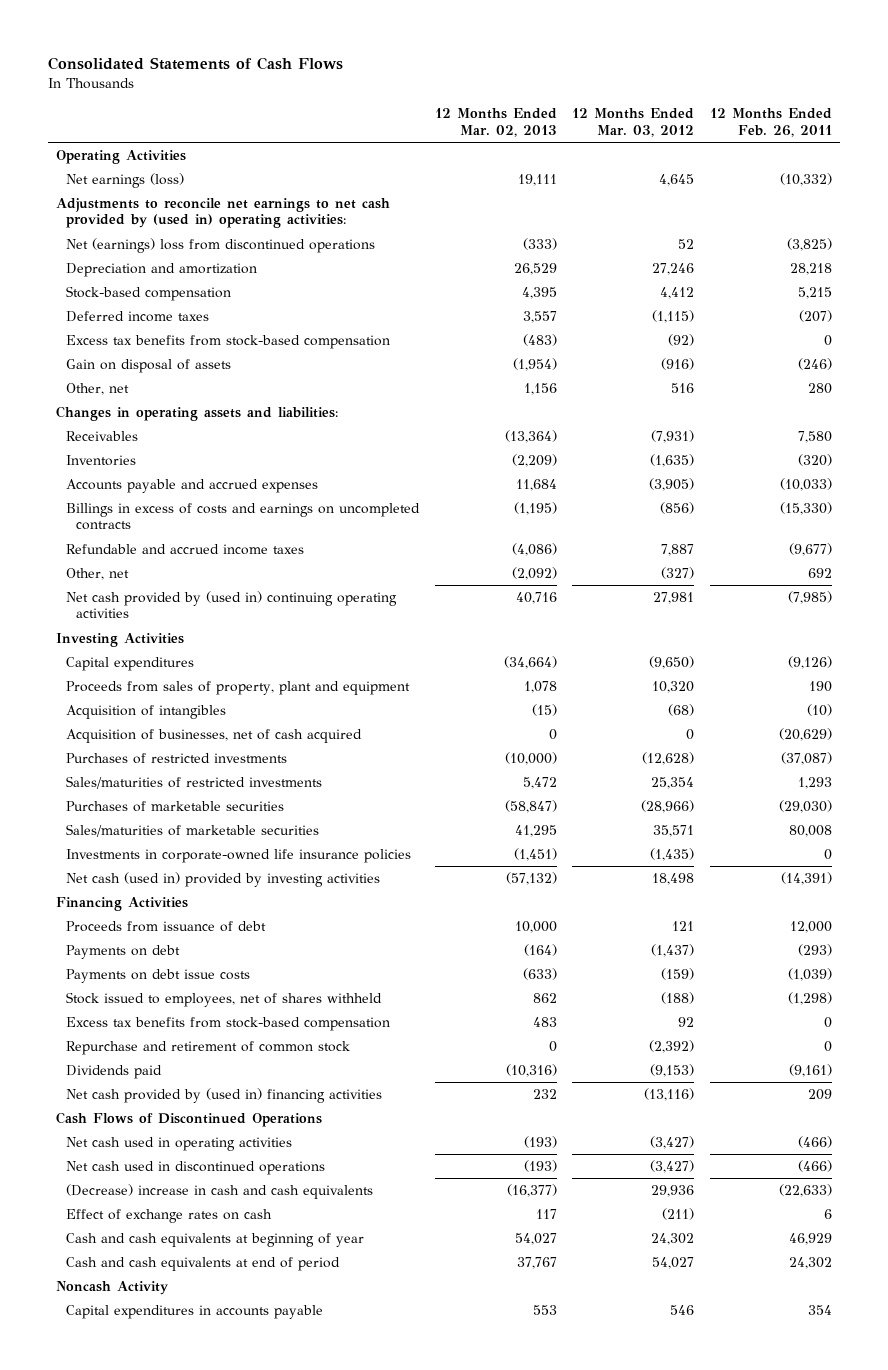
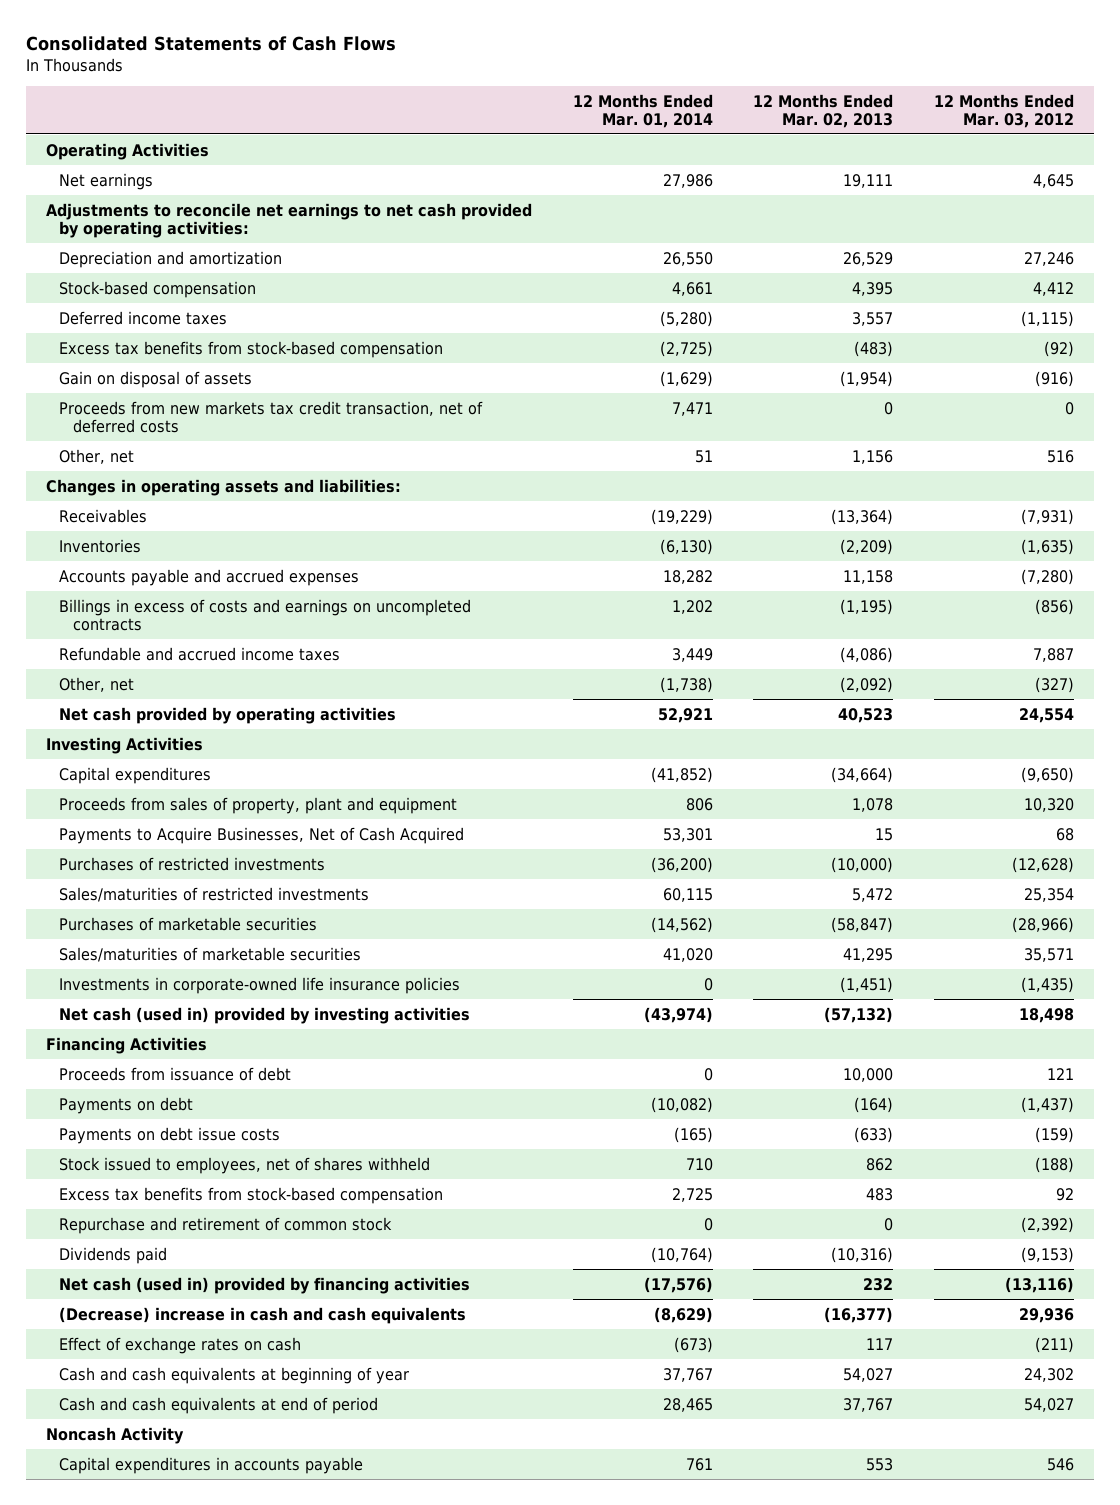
[710,108,833,138] 12 Months Ended Feb. 26, 2011 -> none
none -> [572,93,713,128] 12 Months Ended Mar. 01, 2014
[65,237,375,253] Net (earnings) loss from discontinued operations -> none
[65,172,184,188] Net earnings (loss) -> [59,172,154,190] Net earnings
[55,197,390,229] Adjustments to reconcile net earnings to net cash provided by (used in) operating activities: -> [46,202,533,238] Adjustments to reconcile net earnings to net cash provided by operating activities:
none -> [59,400,484,433] Proceeds from new markets tax credit transaction, net of deferred costs
[515,478,557,491] 11,684 -> [843,569,894,584] 11,158
[649,477,695,491] (3,905) -> [1020,568,1074,585] (7,280)
[65,590,397,619] Net cash provided by (used in) continuing operating activities -> [59,706,397,724] Net cash provided by operating activities
[515,591,557,604] 40,716 -> [838,707,894,723] 40,523
[653,591,695,604] 27,981 -> [1018,707,1074,723] 24,554
[65,704,226,719] Acquisition of intangibles -> none
[65,728,362,743] Acquisition of businesses, net of cash acquired -> [59,826,465,844] Payments to Acquire Businesses, Net of Cash Acquired
[548,728,557,740] 0 -> [875,827,894,841] 15
[686,728,695,740] 0 -> [1055,827,1074,841] 68
[55,1111,322,1127] Cash Flows of Discontinued Operations -> none
[65,1136,292,1151] Net cash used in operating activities -> none
[65,1160,325,1175] Net cash used in discontinued operations -> none
[65,1087,382,1103] Net cash provided by (used in) financing activities -> [59,1276,471,1294] Net cash (used in) provided by financing activities

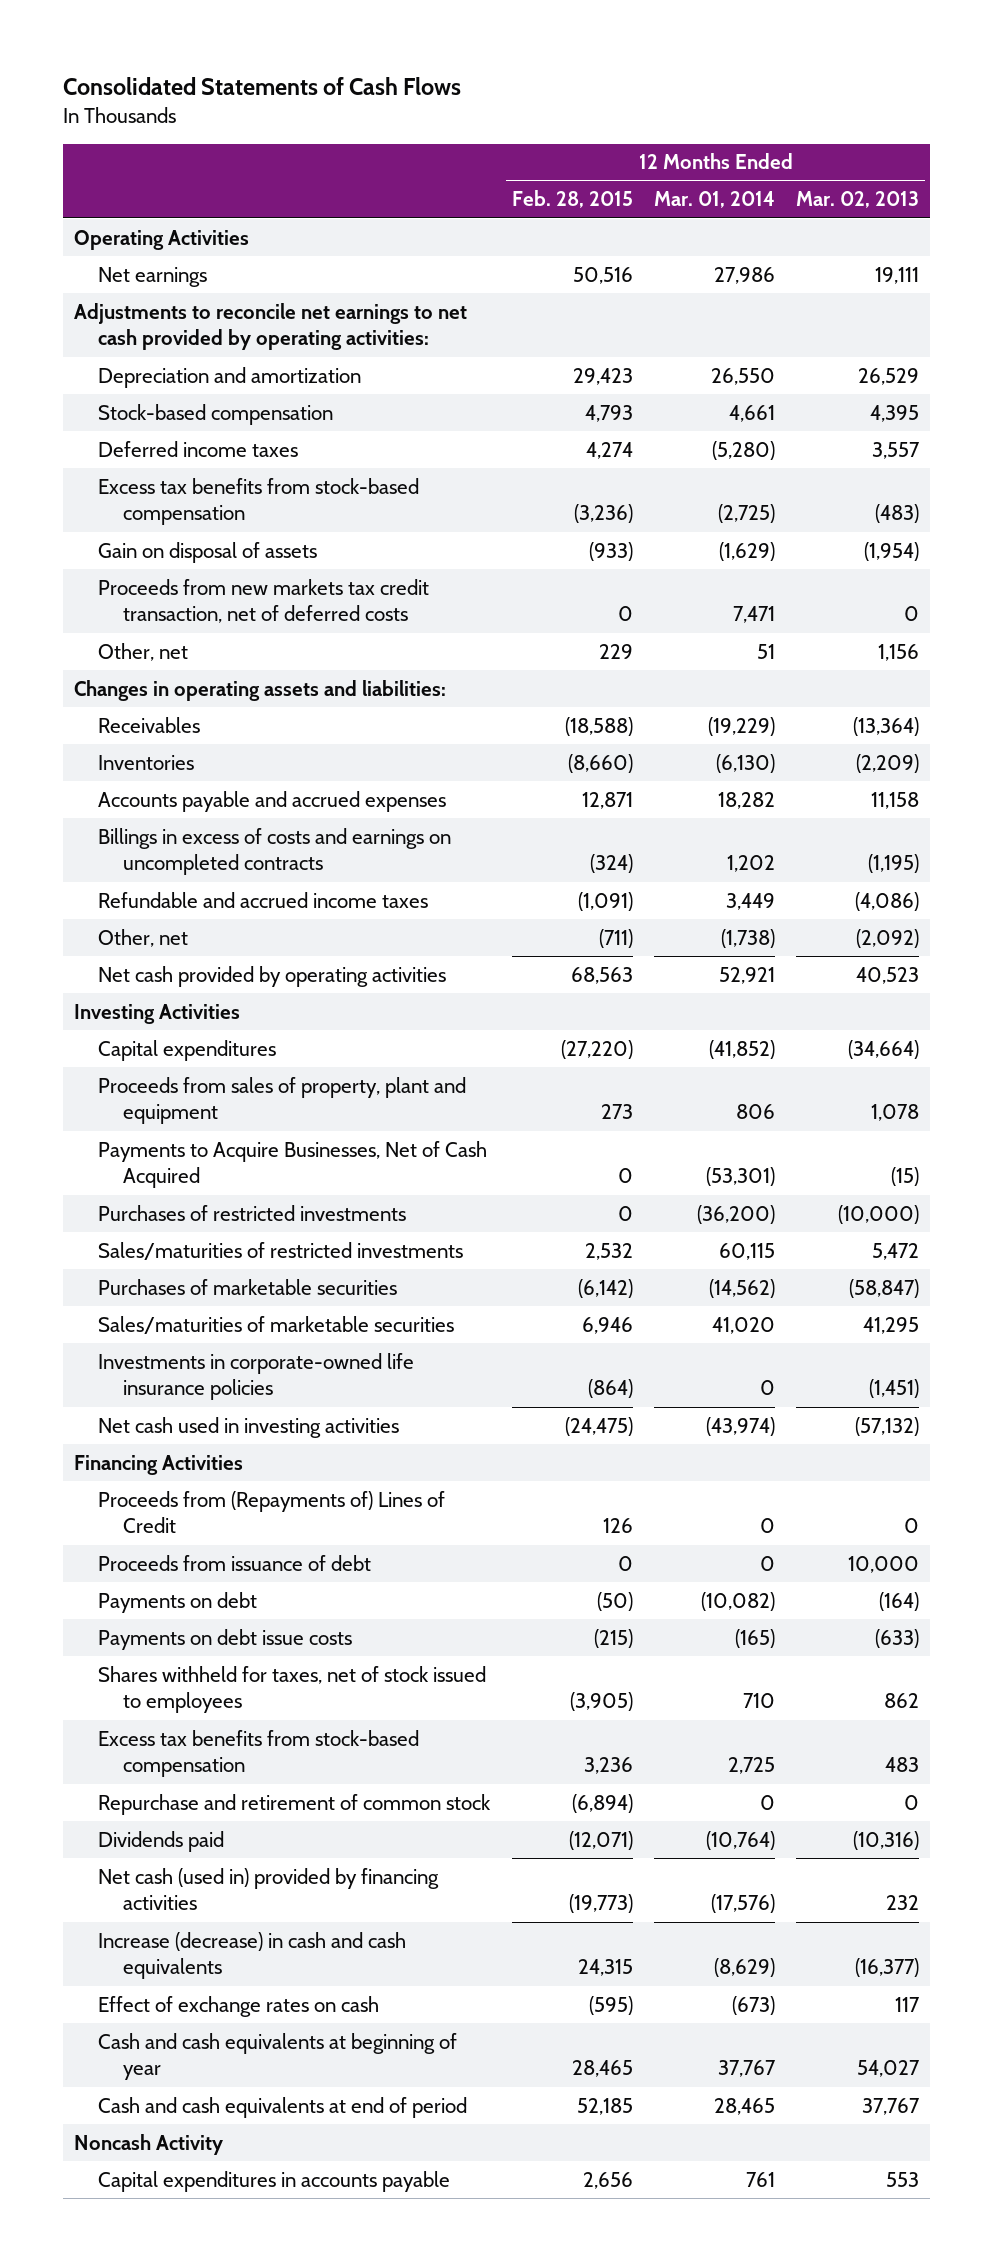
[933,93,1074,128] 12 Months Ended Mar. 03, 2012 -> none
none -> [511,190,633,209] Feb. 28, 2015
[662,827,713,842] 53,301 -> [706,1167,776,1187] (53,301)
[875,827,894,841] 15 -> [891,1167,920,1187] (15)
[59,1006,471,1024] Net cash (used in) provided by investing activities -> [98,1416,400,1438] Net cash used in investing activities
none -> [98,1490,446,1534] Proceeds from (Repayments of) Lines of Credit
[59,1156,431,1174] Stock issued to employees, net of shares withheld -> [98,1665,487,1714] Shares withheld for taxes, net of stock issued to employees
[59,1306,467,1324] (Decrease) increase in cash and cash equivalents -> [98,1931,407,1980] Increase (decrease) in cash and cash equivalents

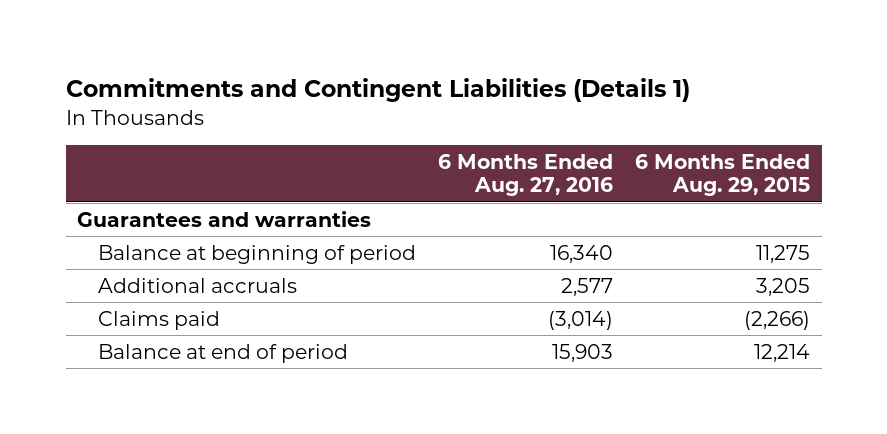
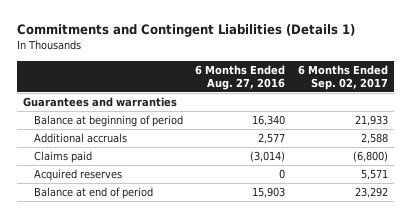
[635,153,811,197] 6 Months Ended Aug. 29, 2015 -> none
none -> [297,64,388,91] 6 Months Ended Sep. 02, 2017
none -> [34,169,123,182] Acquired reserves

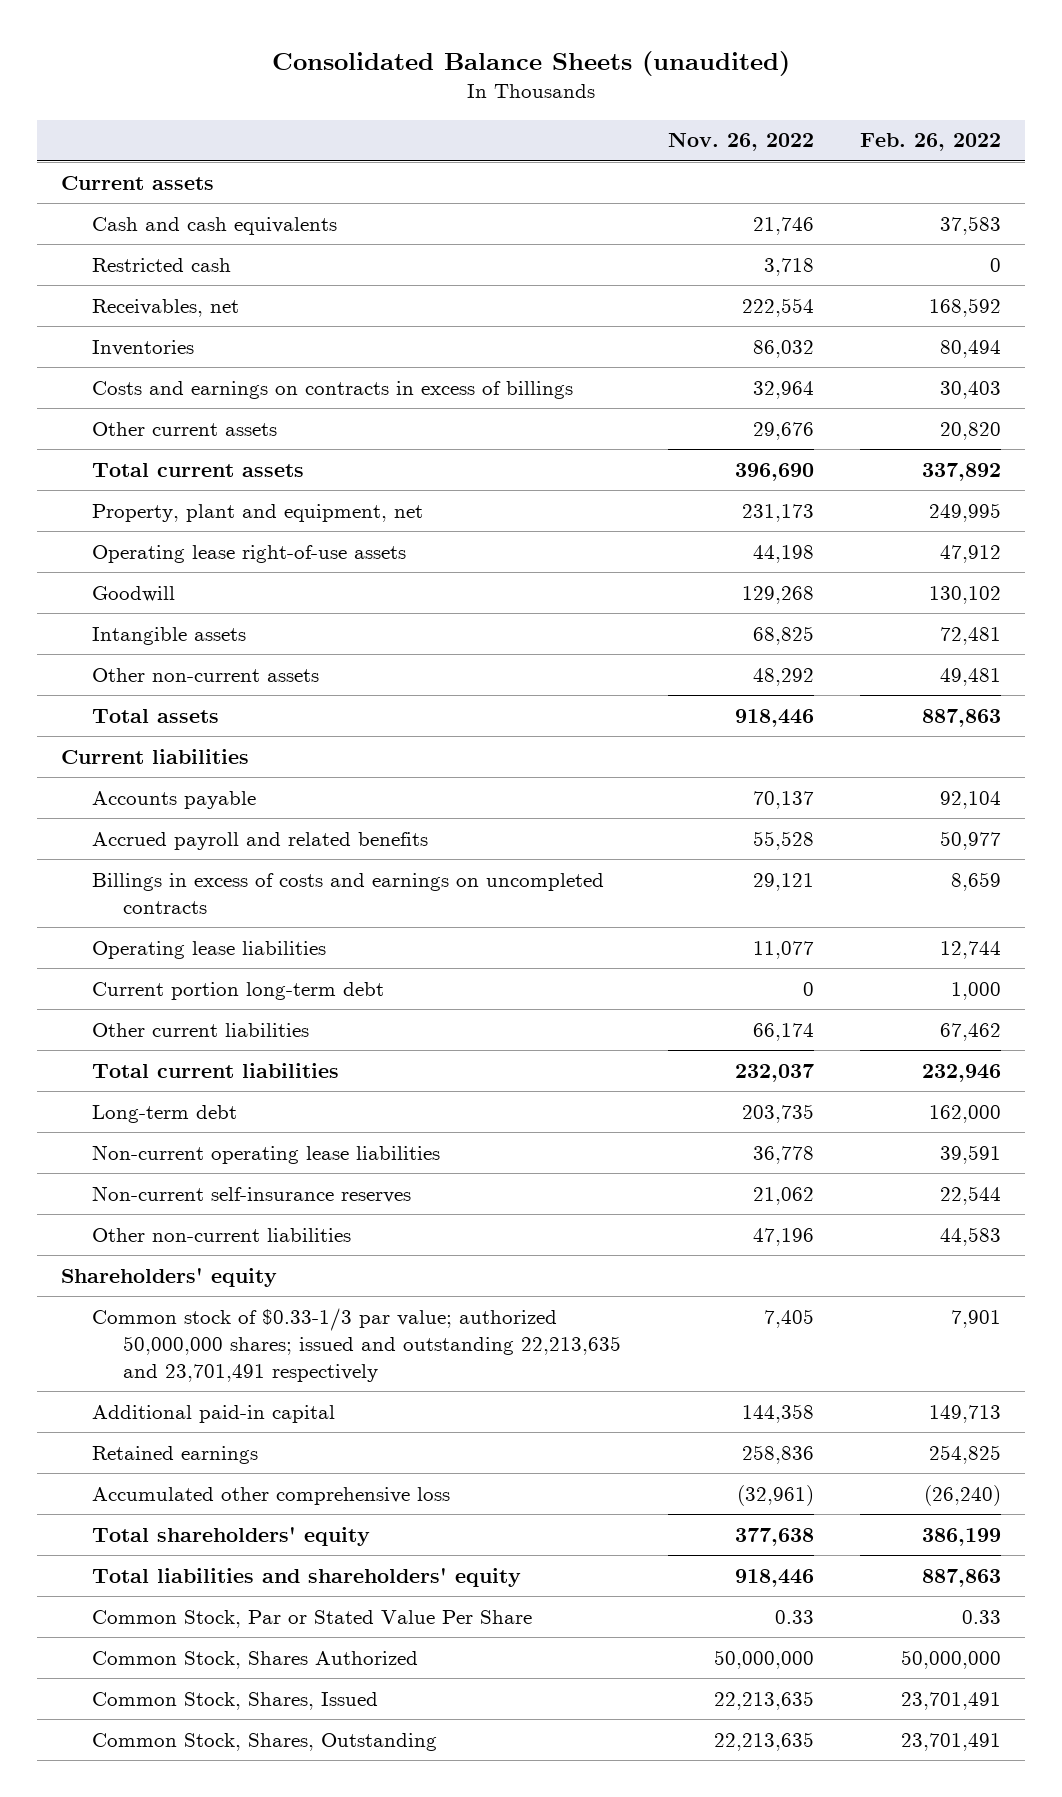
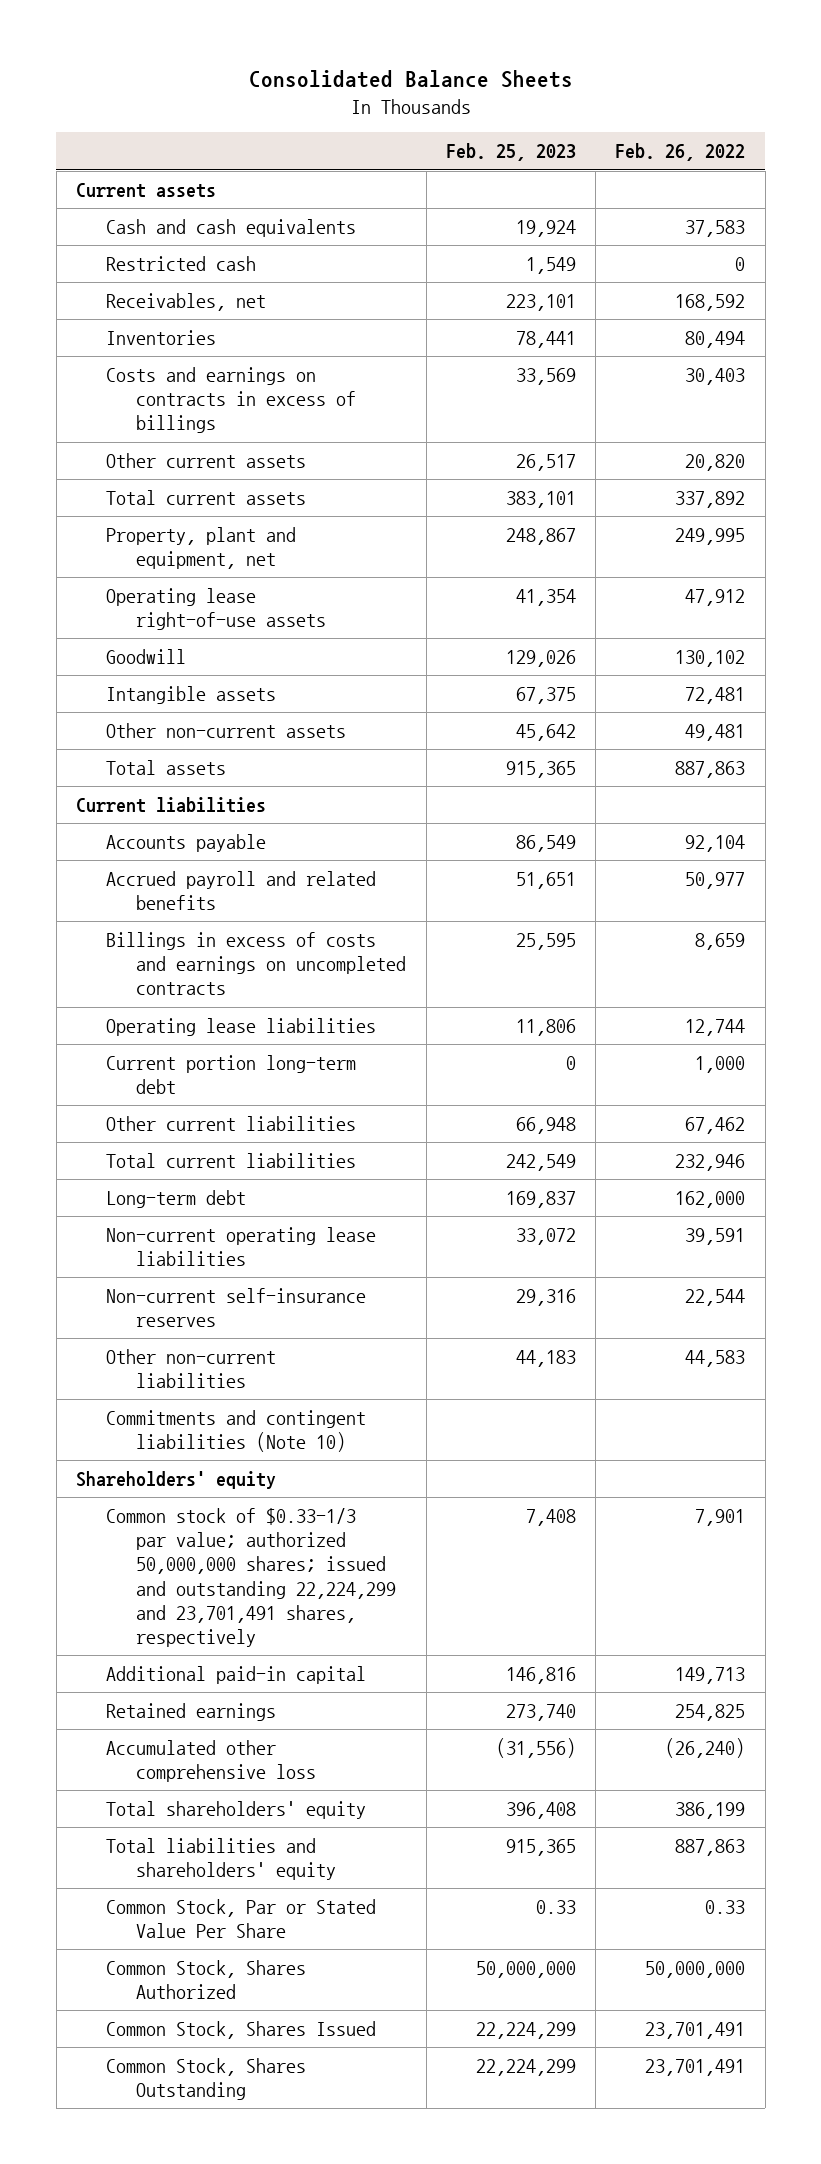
[272,50,791,76] Consolidated Balance Sheets (unaudited) -> [248,70,573,89] Consolidated Balance Sheets
[667,132,814,152] Nov. 26, 2022 -> none
none -> [445,143,576,162] Feb. 25, 2023
none -> [106,1409,367,1453] Commitments and contingent liabilities (Note 10)
[91,1307,621,1383] Common stock of $0.33-1/3 par value; authorized 50,000,000 shares; issued and outstanding 22,213,635 and 23,701,491 respectively -> [106,1507,397,1648] Common stock of $0.33-1/3 par value; authorized 50,000,000 shares; issued and outstanding 22,224,299 and 23,701,491 shares, respectively
[91,1691,378,1710] Common Stock, Shares, Issued -> [106,2020,377,2039] Common Stock, Shares Issued
[91,1732,437,1751] Common Stock, Shares, Outstanding -> [106,2057,307,2101] Common Stock, Shares Outstanding

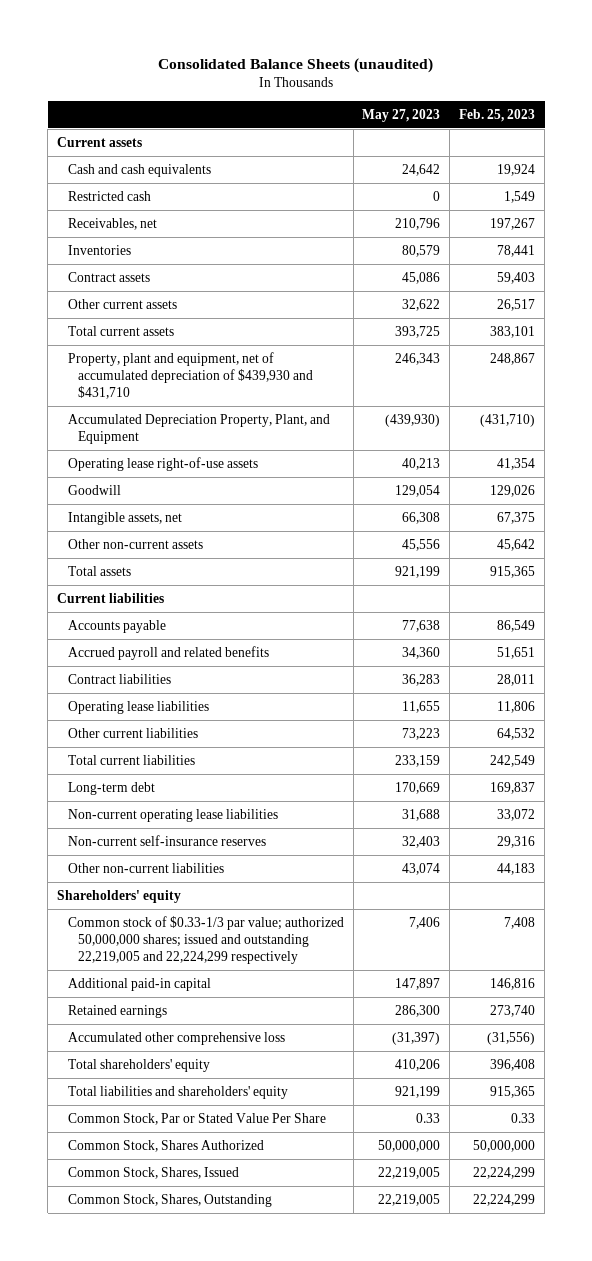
[248,70,573,89] Consolidated Balance Sheets -> [158,57,434,73] Consolidated Balance Sheets (unaudited)
[615,143,746,162] Feb. 26, 2022 -> none
none -> [362,108,441,122] May 27, 2023
[505,293,576,311] 223,101 -> [490,218,536,231] 197,267
[106,366,357,434] Costs and earnings on contracts in excess of billings -> none
none -> [67,272,150,283] Contract assets
[106,526,297,570] Property, plant and equipment, net -> [67,352,314,400] Property, plant and equipment, net of accumulated depreciation of $439,930 and $431,710
none -> [67,414,330,445] Accumulated Depreciation Property, Plant, and Equipment
[106,685,277,704] Intangible assets -> [67,512,182,526] Intangible assets, net
[106,931,407,996] Billings in excess of costs and earnings on uncompleted contracts -> none
none -> [67,674,171,685] Contract liabilities
[106,1054,357,1095] Current portion long-term debt -> none
[515,1116,576,1134] 66,948 -> [497,728,536,741] 64,532
[106,1409,367,1453] Commitments and contingent liabilities (Note 10) -> none
[106,1507,397,1648] Common stock of $0.33-1/3 par value; authorized 50,000,000 shares; issued and outstanding 22,224,299 and 23,701,491 shares, respectively -> [67,916,344,965] Common stock of $0.33-1/3 par value; authorized 50,000,000 shares; issued and outstanding 22,219,005 and 22,224,299 respectively
[106,2020,377,2039] Common Stock, Shares Issued -> [67,1167,239,1180] Common Stock, Shares, Issued
[106,2057,307,2101] Common Stock, Shares Outstanding -> [67,1194,272,1208] Common Stock, Shares, Outstanding

